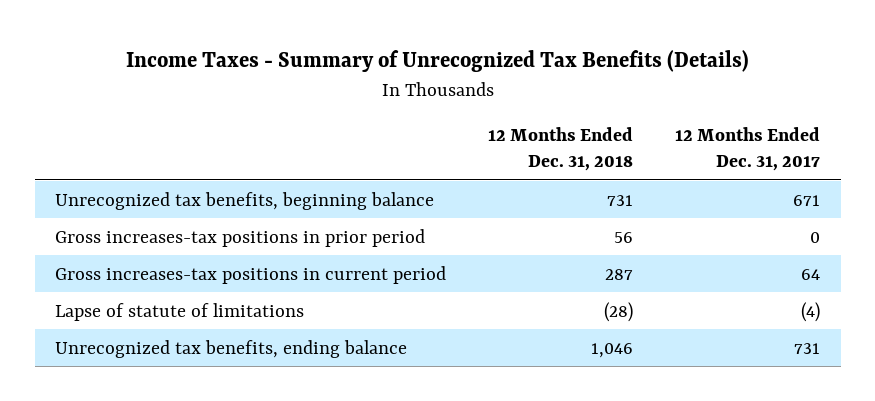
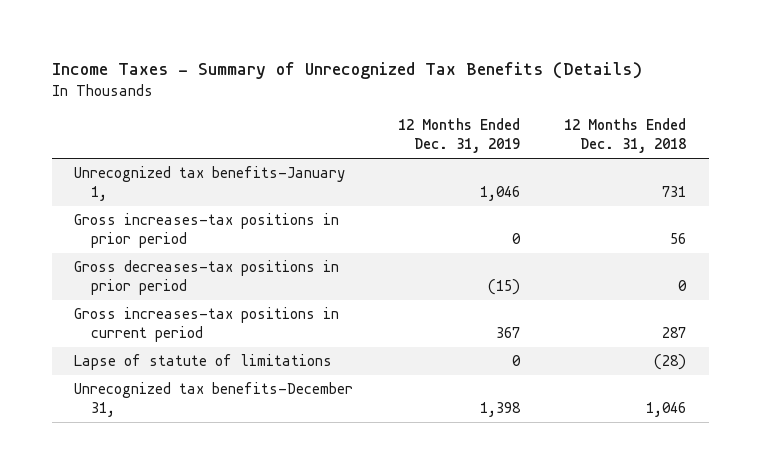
[675,127,821,172] 12 Months Ended Dec. 31, 2017 -> none
none -> [397,118,520,154] 12 Months Ended Dec. 31, 2019
[55,191,435,210] Unrecognized tax benefits, beginning balance -> [74,166,346,202] Unrecognized tax benefits-January 1,
none -> [74,260,340,296] Gross decreases-tax positions in prior period
[55,339,408,358] Unrecognized tax benefits, ending balance -> [74,382,354,418] Unrecognized tax benefits-December 31,

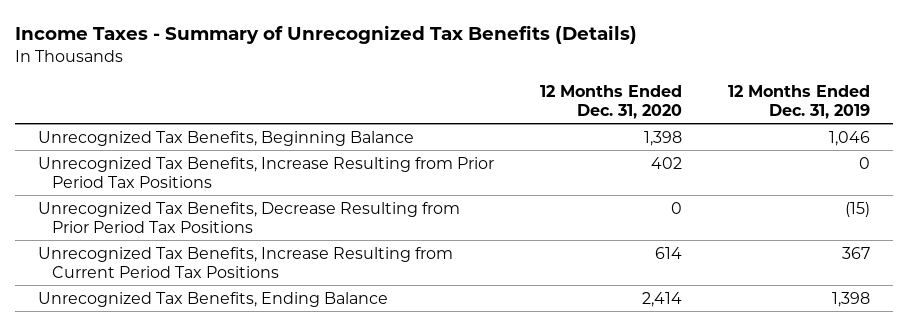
[564,118,687,154] 12 Months Ended Dec. 31, 2018 -> none
none -> [540,84,683,119] 12 Months Ended Dec. 31, 2020
[74,354,333,371] Lapse of statute of limitations -> none
[74,166,346,202] Unrecognized tax benefits-January 1, -> [37,130,414,146] Unrecognized Tax Benefits, Beginning Balance
[74,213,340,249] Gross increases-tax positions in prior period -> [37,156,494,188] Unrecognized Tax Benefits, Increase Resulting from Prior Period Tax Positions
[74,260,340,296] Gross decreases-tax positions in prior period -> [37,201,460,233] Unrecognized Tax Benefits, Decrease Resulting from Prior Period Tax Positions
[74,307,340,343] Gross increases-tax positions in current period -> [37,246,453,278] Unrecognized Tax Benefits, Increase Resulting from Current Period Tax Positions
[74,382,354,418] Unrecognized tax benefits-December 31, -> [37,291,388,307] Unrecognized Tax Benefits, Ending Balance

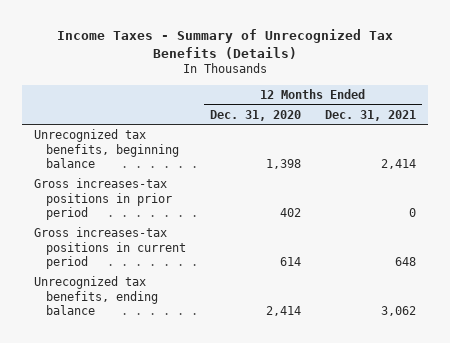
[728,84,871,119] 12 Months Ended Dec. 31, 2019 -> none
none -> [325,109,417,121] Dec. 31, 2021
[37,201,460,233] Unrecognized Tax Benefits, Decrease Resulting from Prior Period Tax Positions -> none
[37,130,414,146] Unrecognized Tax Benefits, Beginning Balance -> [33,129,180,169] Unrecognized tax benefits, beginning balance
[37,156,494,188] Unrecognized Tax Benefits, Increase Resulting from Prior Period Tax Positions -> [33,178,173,221] Gross increases-tax positions in prior period
[37,246,453,278] Unrecognized Tax Benefits, Increase Resulting from Current Period Tax Positions -> [33,227,187,270] Gross increases-tax positions in current period
[37,291,388,307] Unrecognized Tax Benefits, Ending Balance -> [33,276,159,316] Unrecognized tax benefits, ending balance

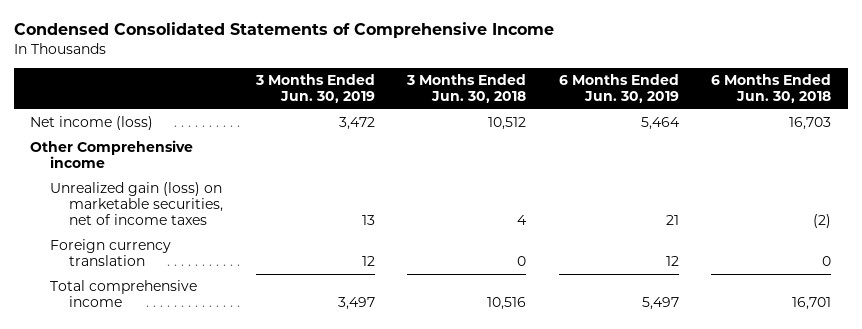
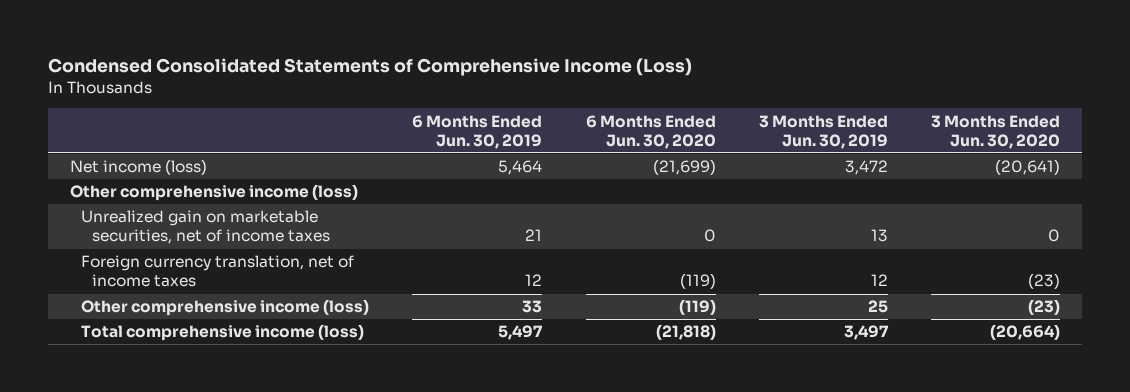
[14,22,555,39] Condensed Consolidated Statements of Comprehensive Income -> [48,58,693,77] Condensed Consolidated Statements of Comprehensive Income (Loss)
[406,74,527,103] 3 Months Ended Jun. 30, 2018 -> none
[711,74,832,103] 6 Months Ended Jun. 30, 2018 -> none
none -> [585,114,716,149] 6 Months Ended Jun. 30, 2020
none -> [931,114,1061,149] 3 Months Ended Jun. 30, 2020
[30,140,194,169] Other Comprehensive income -> [70,184,359,202] Other comprehensive income (loss)
[49,182,224,225] Unrealized gain (loss) on marketable securities, net of income taxes -> [80,210,330,245] Unrealized gain on marketable securities, net of income taxes
[49,239,171,267] Foreign currency translation -> [80,255,354,288] Foreign currency translation, net of income taxes
none -> [80,299,369,317] Other comprehensive income (loss)
[49,280,197,308] Total comprehensive income -> [80,324,364,342] Total comprehensive income (loss)

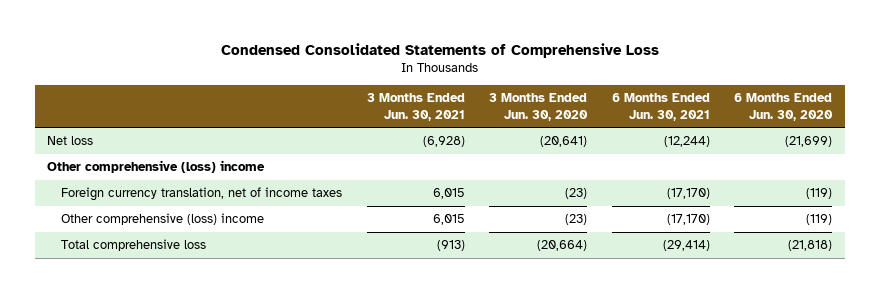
[48,58,693,77] Condensed Consolidated Statements of Comprehensive Income (Loss) -> [220,42,659,58] Condensed Consolidated Statements of Comprehensive Loss
[412,114,543,149] 6 Months Ended Jun. 30, 2019 -> none
[758,114,888,149] 3 Months Ended Jun. 30, 2019 -> none
none -> [366,93,465,121] 3 Months Ended Jun. 30, 2021
none -> [611,93,710,121] 6 Months Ended Jun. 30, 2021
[80,210,330,245] Unrealized gain on marketable securities, net of income taxes -> none
[70,159,208,176] Net income (loss) -> [46,136,93,146] Net loss
[70,184,359,202] Other comprehensive income (loss) -> [46,160,265,174] Other comprehensive (loss) income
[80,299,369,317] Other comprehensive income (loss) -> [61,213,265,226] Other comprehensive (loss) income
[80,324,364,342] Total comprehensive income (loss) -> [61,239,207,252] Total comprehensive loss

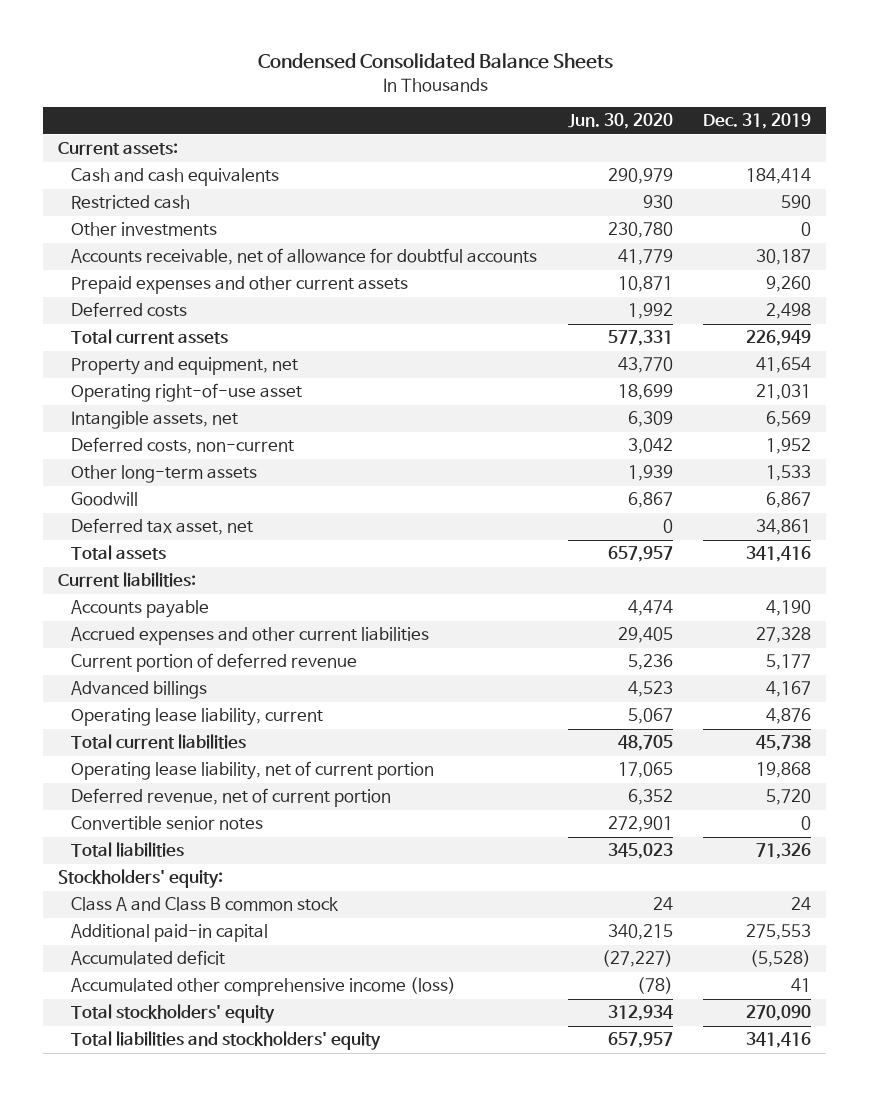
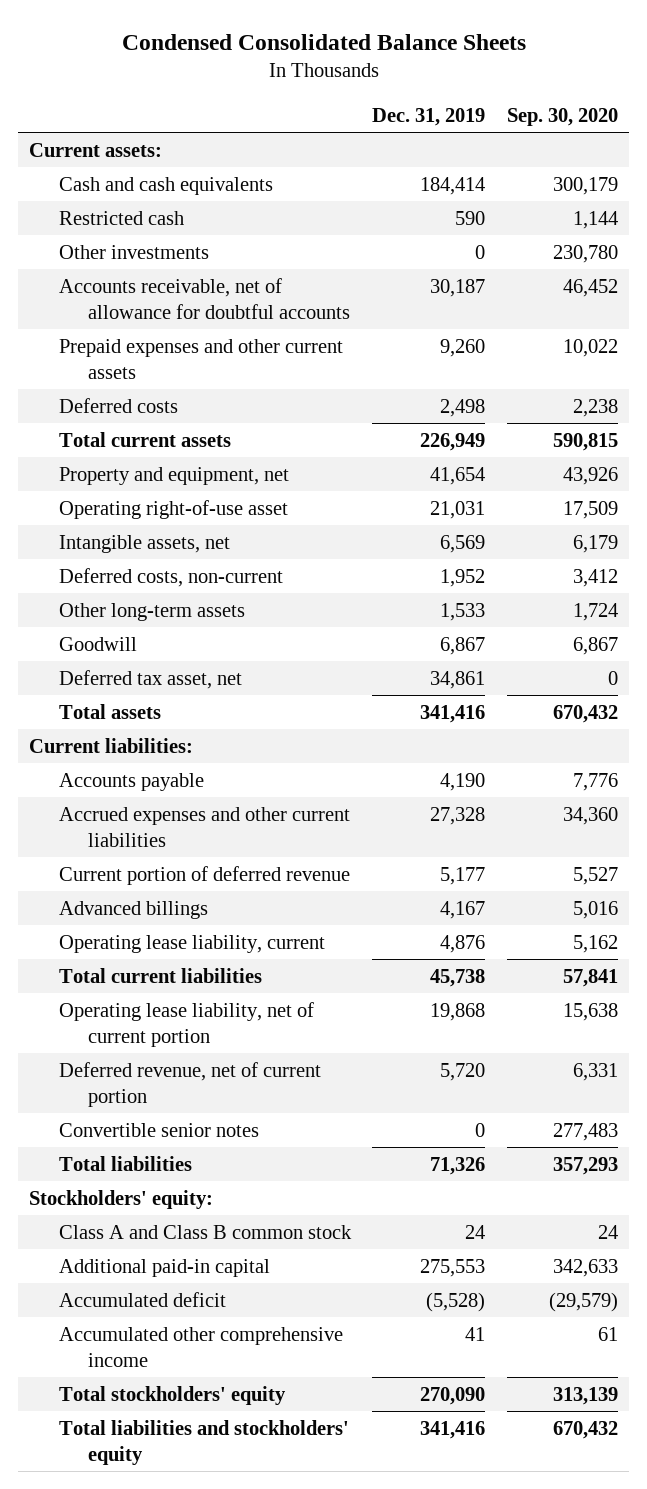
[567,113,673,130] Jun. 30, 2020 -> none
none -> [507,107,619,126] Sep. 30, 2020
[71,977,457,997] Accumulated other comprehensive income (loss) -> [58,1326,343,1367] Accumulated other comprehensive income

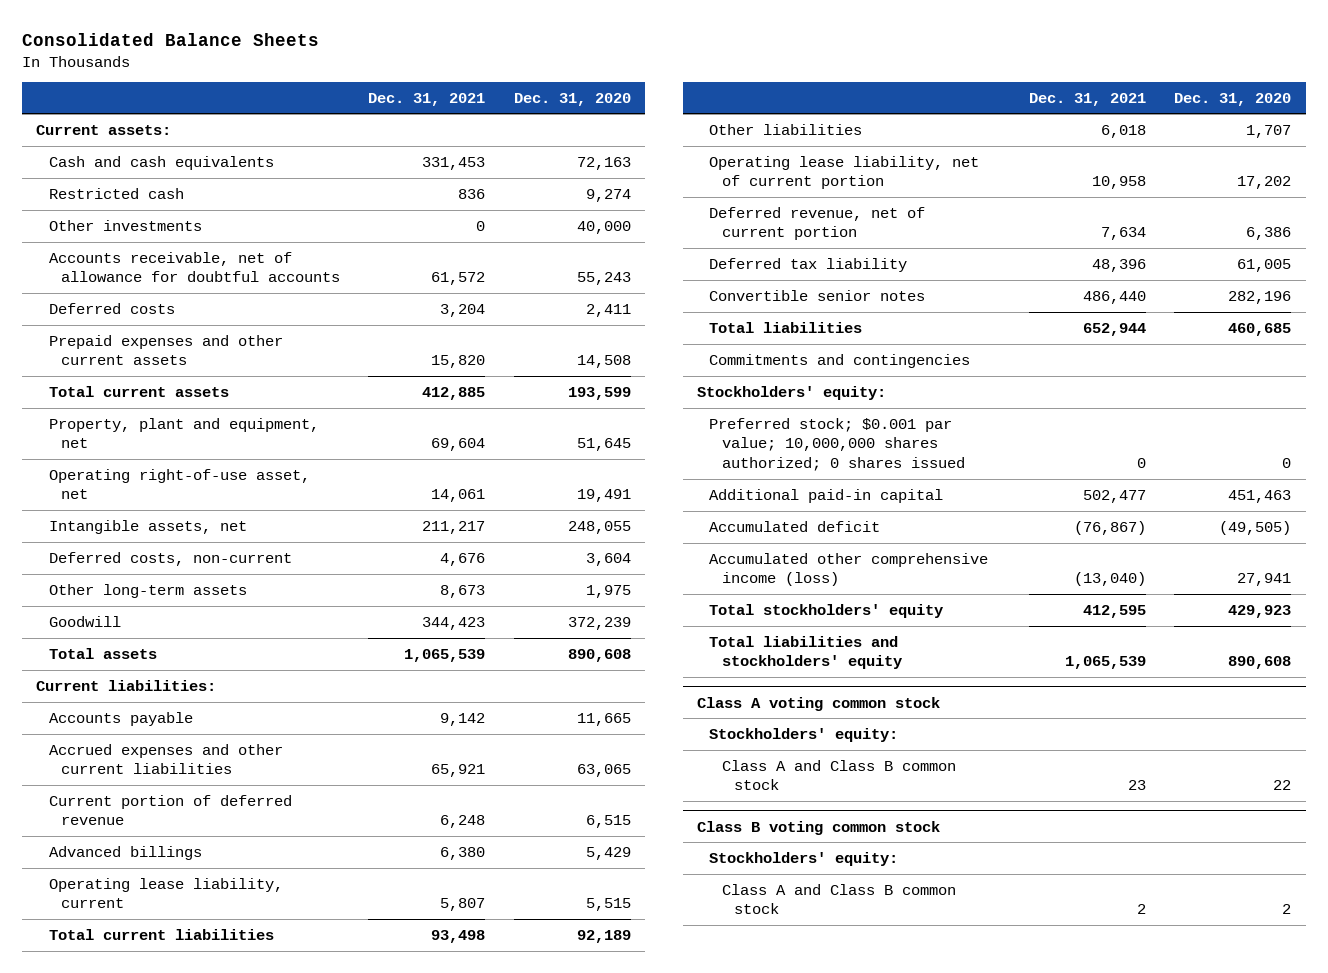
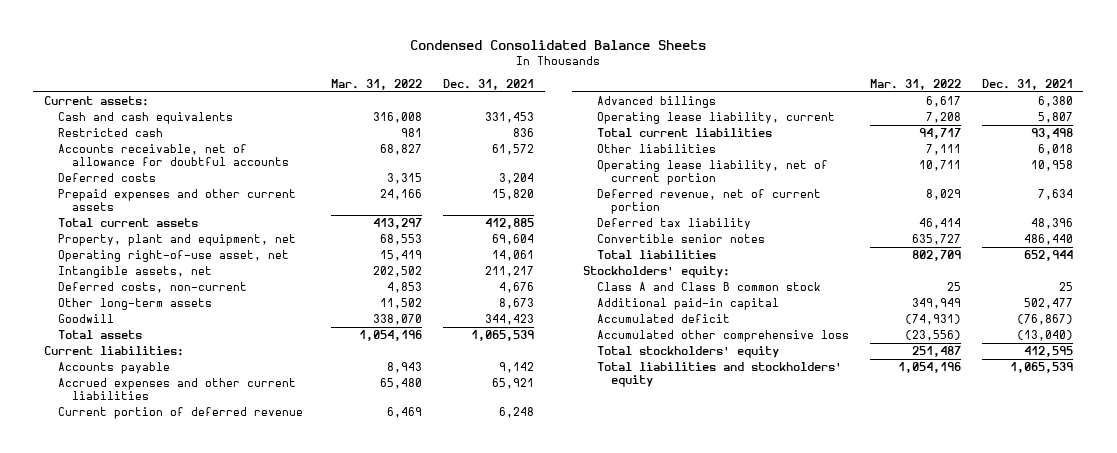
[22,32,320,46] Consolidated Balance Sheets -> [410,40,707,51] Condensed Consolidated Balance Sheets
[513,92,631,106] Dec. 31, 2020 -> none
none -> [331,79,423,91] Mar. 31, 2022
[48,219,202,231] Other investments -> none
[709,353,971,368] Commitments and contingencies -> none
[709,417,965,471] Preferred stock; $0.001 par value; 10,000,000 shares authorized; 0 shares issued -> none
none -> [596,281,821,291] Class A and Class B common stock
[709,552,989,587] Accumulated other comprehensive income (loss) -> [596,329,849,342] Accumulated other comprehensive loss
[697,696,941,711] Class A voting common stock -> none
[709,727,899,742] Stockholders' equity: -> none
[721,759,956,791] Class A and Class B common stock -> none
[697,820,941,835] Class B voting common stock -> none
[709,851,899,866] Stockholders' equity: -> none
[721,883,956,915] Class A and Class B common stock -> none

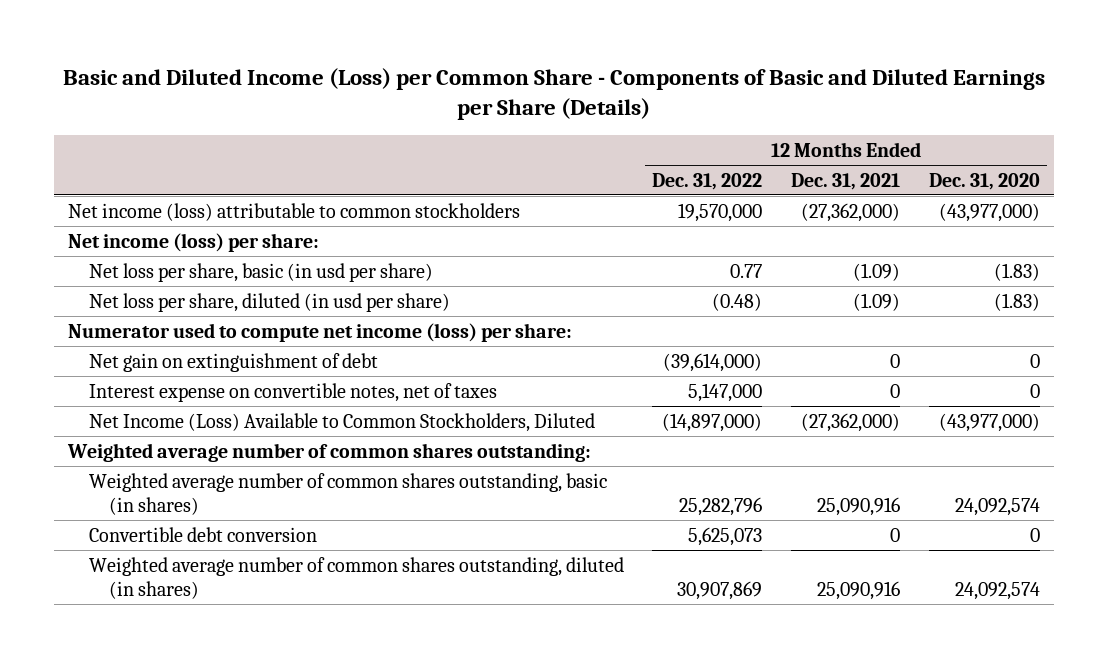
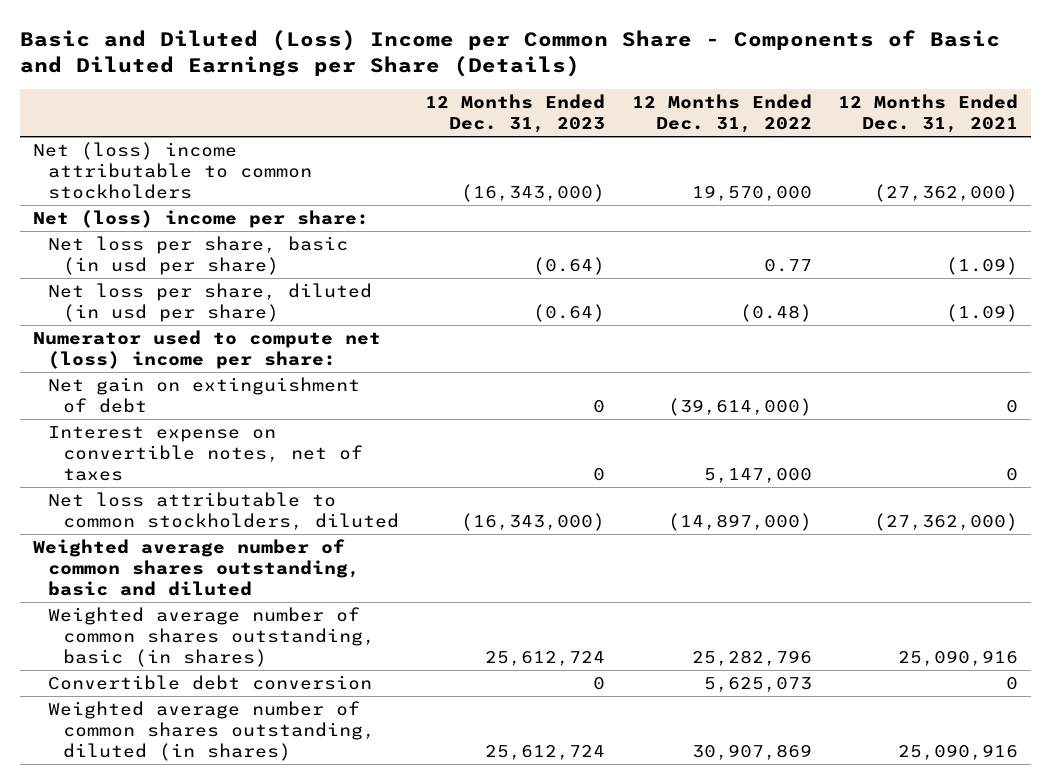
[62,67,1045,121] Basic and Diluted Income (Loss) per Common Share - Components of Basic and Diluted Earnings per Share (Details) -> [19,30,1000,78] Basic and Diluted (Loss) Income per Common Share - Components of Basic and Diluted Earnings per Share (Details)
[928,172,1040,190] Dec. 31, 2020 -> none
none -> [425,94,606,134] 12 Months Ended Dec. 31, 2023
[68,202,521,221] Net income (loss) attributable to common stockholders -> [32,141,313,200] Net (loss) income attributable to common stockholders
[68,232,320,252] Net income (loss) per share: -> [32,209,369,228] Net (loss) income per share:
[68,322,573,342] Numerator used to compute net income (loss) per share: -> [32,329,381,370] Numerator used to compute net (loss) income per share:
[88,412,595,432] Net Income (Loss) Available to Common Stockholders, Diluted -> [48,491,400,531] Net loss attributable to common stockholders, diluted
[67,442,592,462] Weighted average number of common shares outstanding: -> [32,538,361,597] Weighted average number of common shares outstanding, basic and diluted

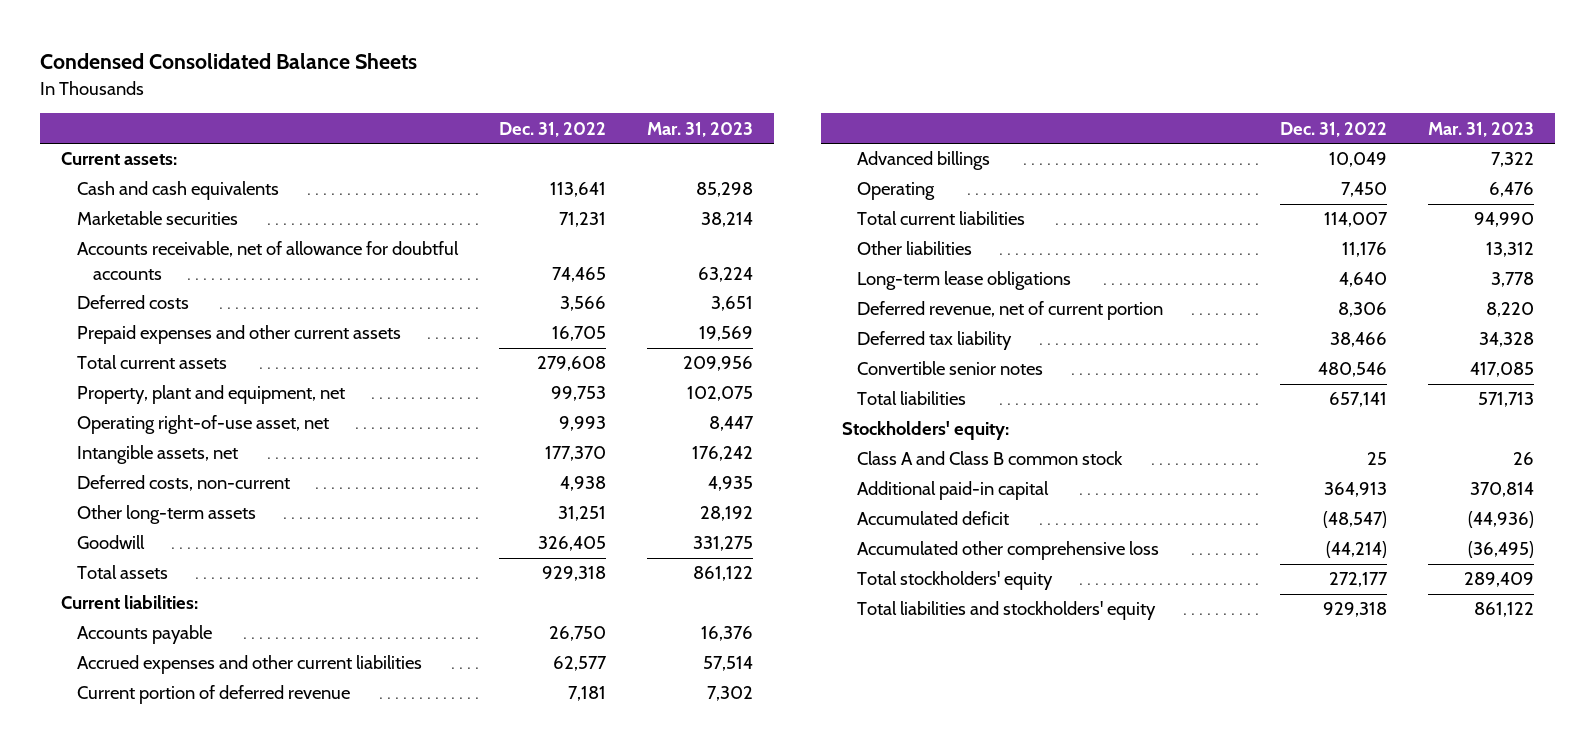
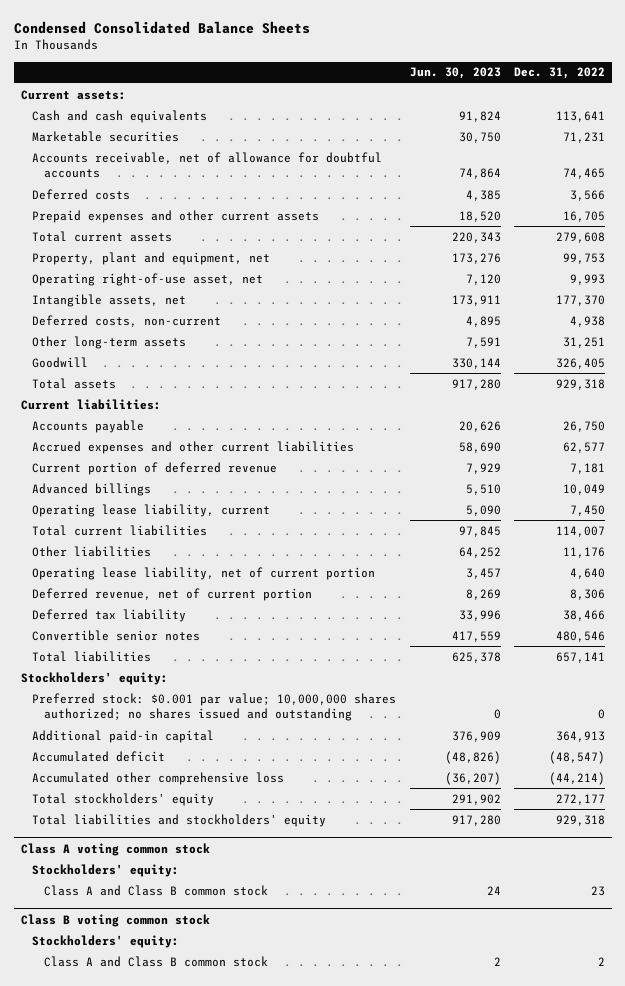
[647,121,754,137] Mar. 31, 2023 -> none
none -> [409,67,501,80] Jun. 30, 2023
[857,182,936,201] Operating -> [32,503,271,517] Operating lease liability, current
[857,271,1072,291] Long-term lease obligations -> [32,566,376,580] Operating lease liability, net of current portion
[857,451,1124,466] Class A and Class B common stock -> none
none -> [32,692,397,722] Preferred stock: $0.001 par value; 10,000,000 shares authorized; no shares issued and outstanding
none -> [20,842,210,856] Class A voting common stock
none -> [32,863,180,877] Stockholders' equity:
none -> [43,884,268,896] Class A and Class B common stock
none -> [20,913,210,927] Class B voting common stock
none -> [32,934,180,948] Stockholders' equity:
none -> [43,955,268,967] Class A and Class B common stock

